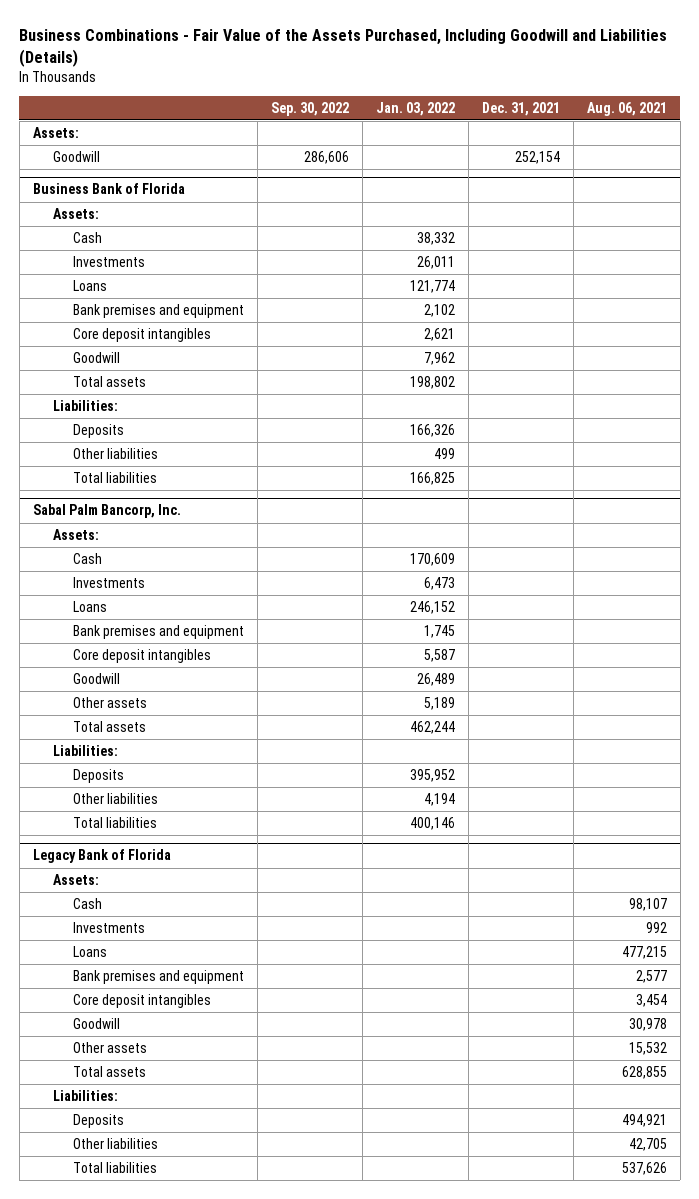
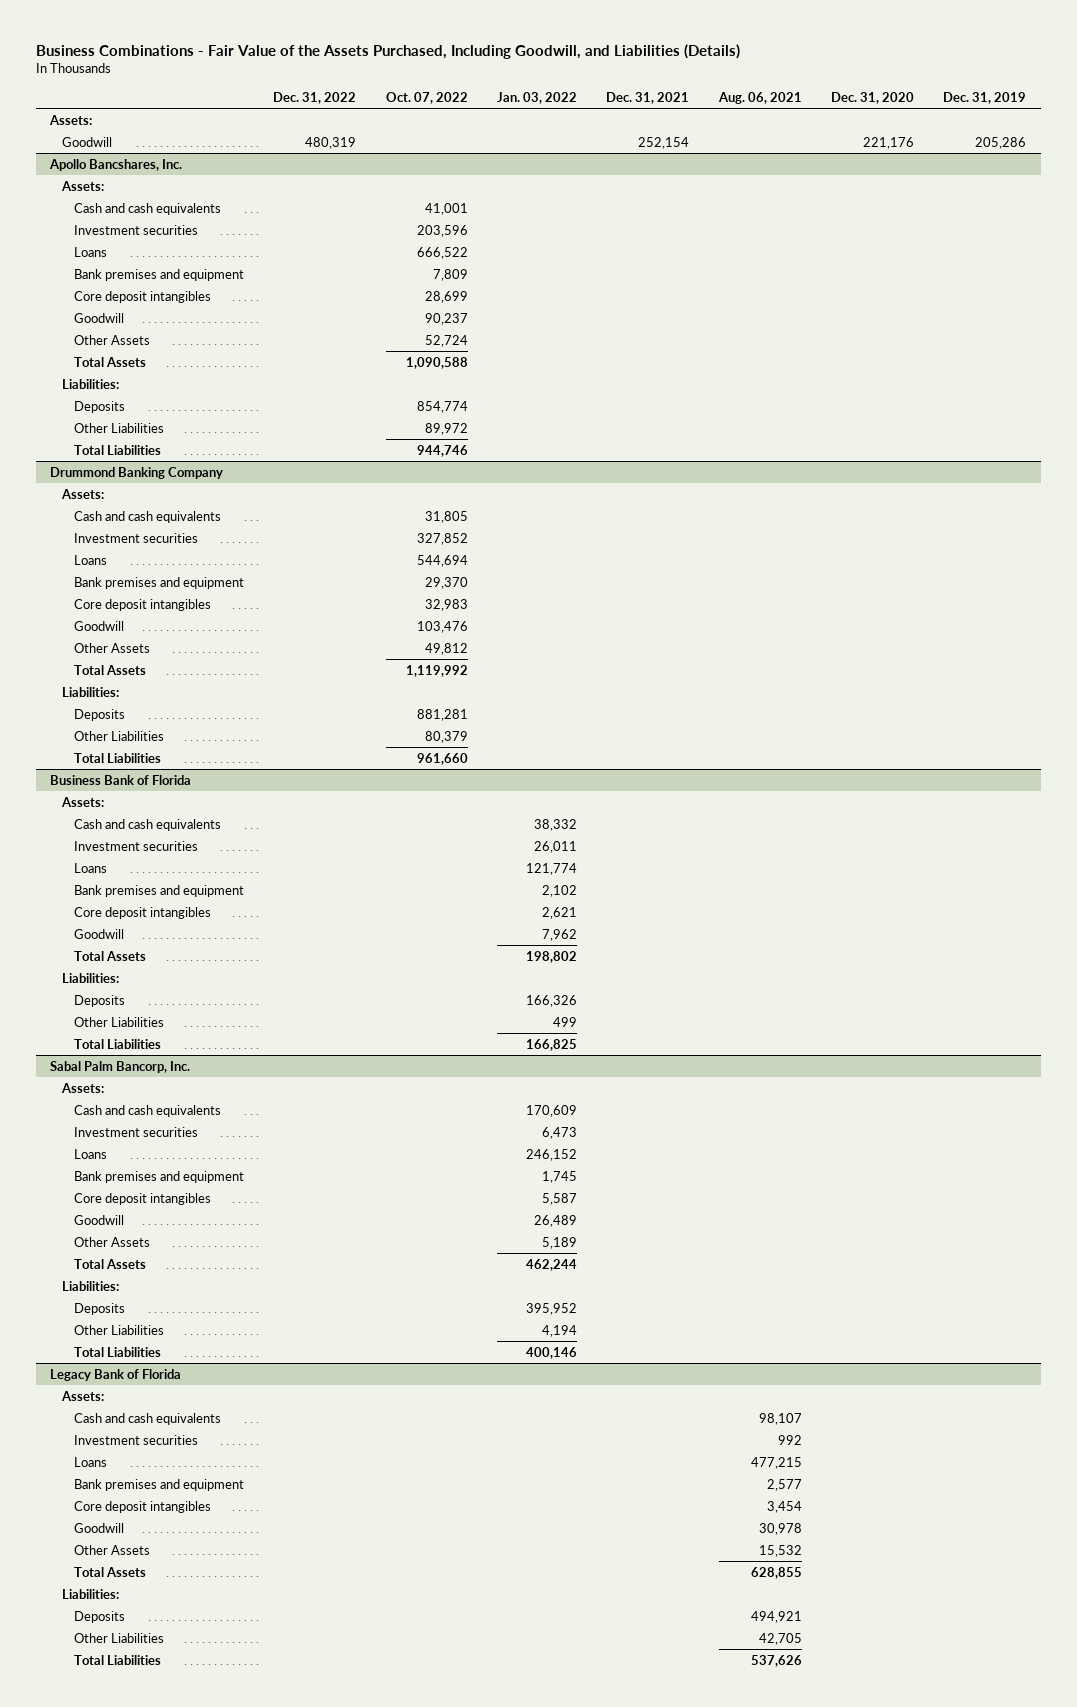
[19,28,668,67] Business Combinations - Fair Value of the Assets Purchased, Including Goodwill and Liabilities (Details) -> [35,43,740,59] Business Combinations - Fair Value of the Assets Purchased, Including Goodwill, and Liabilities (Details)
[270,101,349,116] Sep. 30, 2022 -> none
none -> [273,91,357,104] Dec. 31, 2022
none -> [385,91,468,104] Oct. 07, 2022
none -> [830,91,914,104] Dec. 31, 2020
none -> [943,91,1027,104] Dec. 31, 2019
none -> [49,158,183,171] Apollo Bancshares, Inc.
none -> [61,180,105,191] Assets:
none -> [74,202,222,215] Cash and cash equivalents
none -> [74,224,199,235] Investment securities
none -> [74,246,108,257] Loans
none -> [74,268,245,281] Bank premises and equipment
none -> [74,290,212,303] Core deposit intangibles
none -> [74,312,125,323] Goodwill
none -> [74,334,151,345] Other Assets
none -> [74,356,147,367] Total Assets
none -> [62,378,120,389] Liabilities:
none -> [74,400,126,413] Deposits
none -> [74,422,165,433] Other Liabilities
none -> [74,444,162,455] Total Liabilities
none -> [50,466,224,479] Drummond Banking Company
none -> [61,488,105,499] Assets:
none -> [74,510,222,523] Cash and cash equivalents
none -> [74,532,199,543] Investment securities
none -> [74,554,108,565] Loans
none -> [74,576,245,589] Bank premises and equipment
none -> [74,598,212,611] Core deposit intangibles
none -> [74,620,125,631] Goodwill
none -> [74,642,151,653] Other Assets
none -> [74,664,147,675] Total Assets
none -> [62,686,120,697] Liabilities:
none -> [74,708,126,721] Deposits
none -> [74,730,165,741] Other Liabilities
none -> [74,752,162,763] Total Liabilities
[72,232,102,244] Cash -> [74,818,222,831] Cash and cash equivalents
[72,256,145,268] Investments -> [74,840,199,851] Investment securities
[72,376,146,388] Total assets -> [74,950,147,961] Total Assets
[72,448,158,460] Other liabilities -> [74,1016,165,1027] Other Liabilities
[72,472,157,484] Total liabilities -> [74,1038,162,1049] Total Liabilities
[72,553,102,565] Cash -> [74,1104,222,1117] Cash and cash equivalents
[72,577,145,589] Investments -> [74,1126,199,1137] Investment securities
[72,697,147,709] Other assets -> [74,1236,151,1247] Other Assets
[72,721,146,733] Total assets -> [74,1258,147,1269] Total Assets
[72,793,158,805] Other liabilities -> [74,1324,165,1335] Other Liabilities
[72,817,157,829] Total liabilities -> [74,1346,162,1357] Total Liabilities
[72,898,102,910] Cash -> [74,1412,222,1425] Cash and cash equivalents
[72,922,145,934] Investments -> [74,1434,199,1445] Investment securities
[72,1042,147,1054] Other assets -> [74,1544,151,1555] Other Assets
[72,1066,146,1078] Total assets -> [74,1566,147,1577] Total Assets
[72,1138,158,1150] Other liabilities -> [74,1632,165,1643] Other Liabilities
[72,1162,157,1174] Total liabilities -> [74,1654,162,1665] Total Liabilities

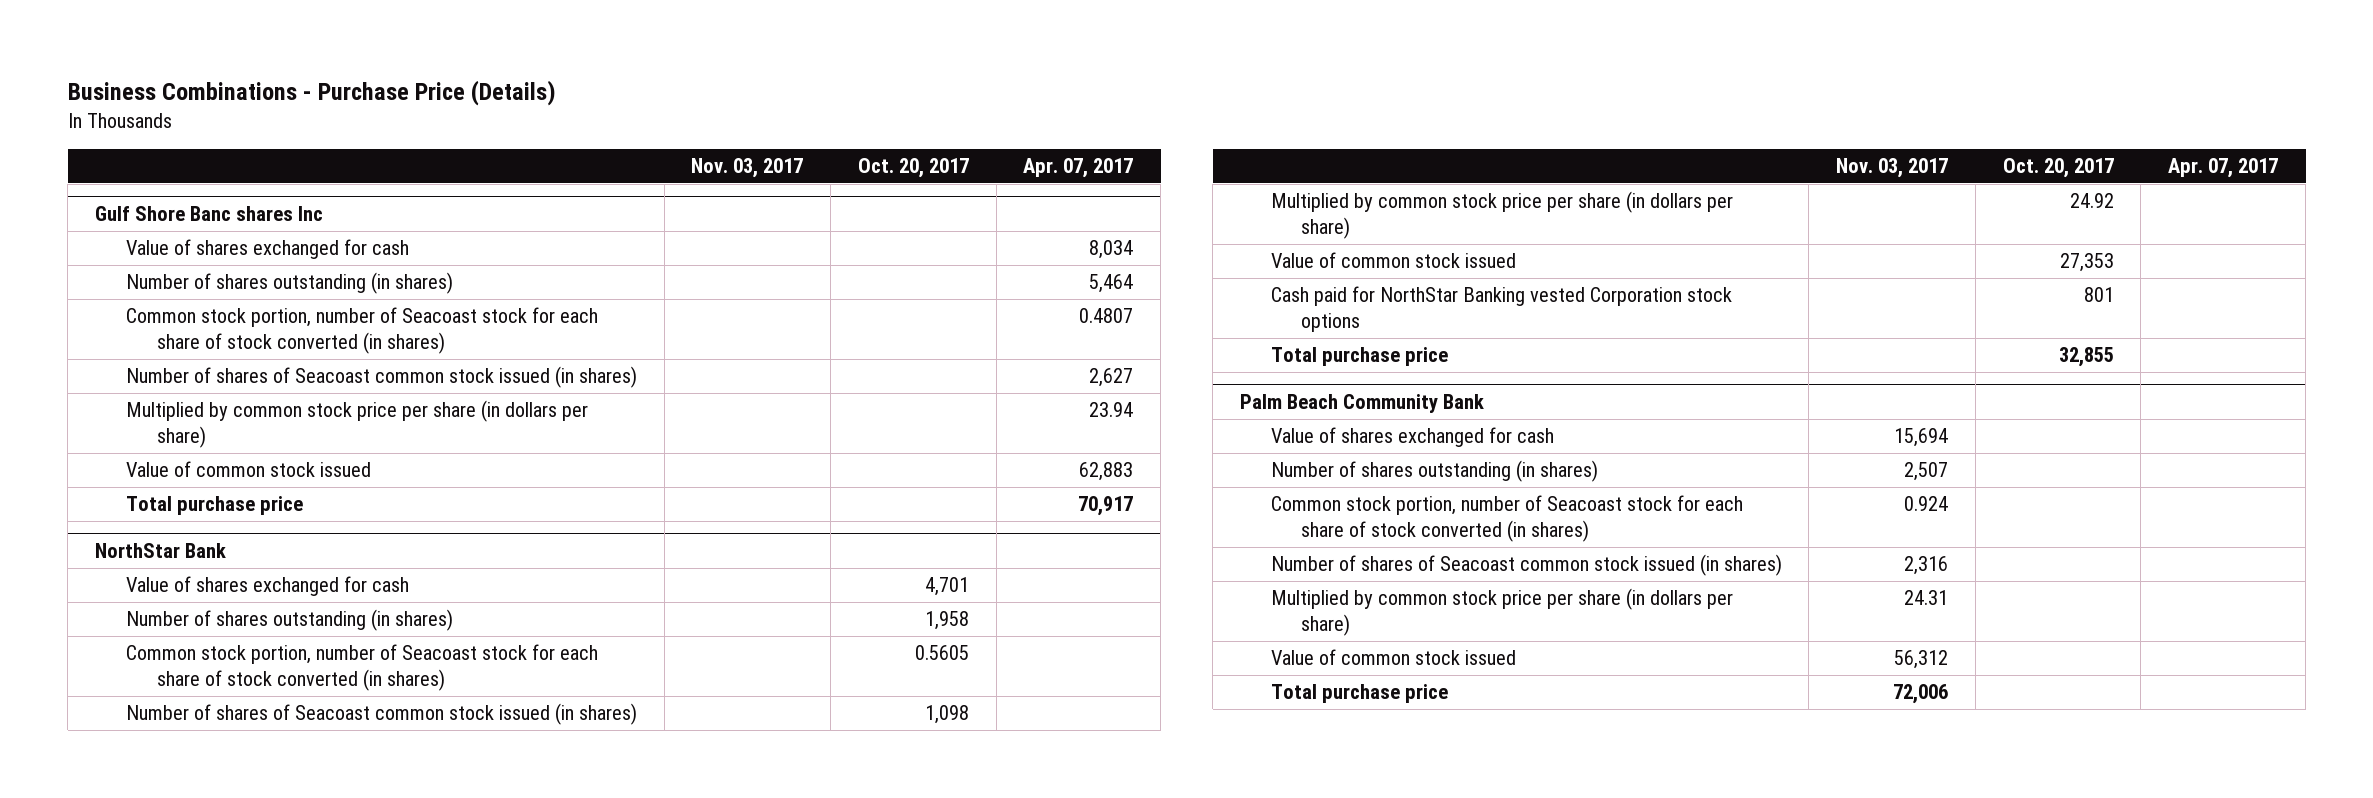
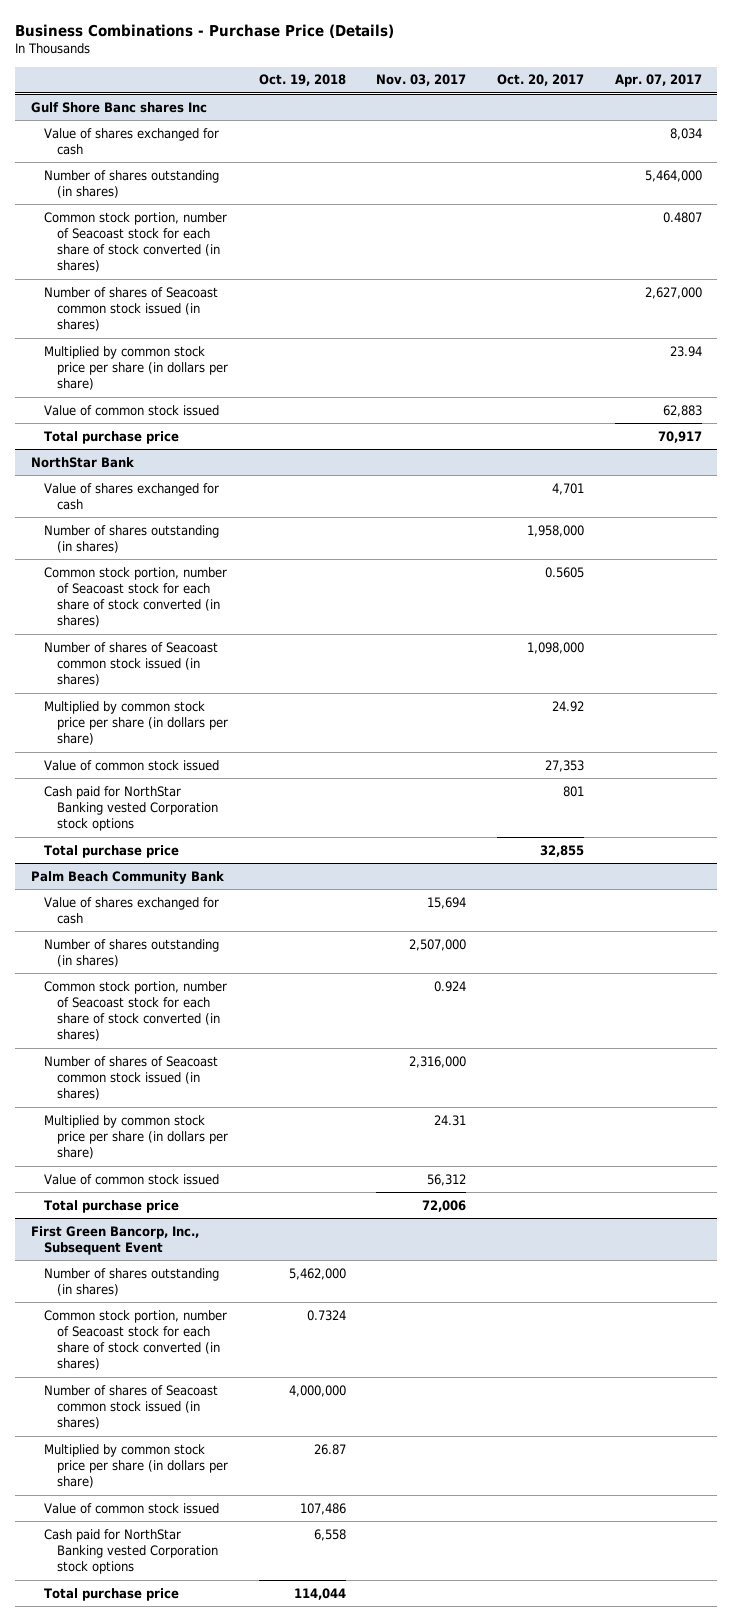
none -> [258,74,346,87] Oct. 19, 2018
[1089,274,1134,294] 5,464 -> [644,169,702,182] 5,464,000
[1089,368,1134,388] 2,627 -> [644,286,702,299] 2,627,000
[924,611,969,631] 1,958 -> [527,524,585,537] 1,958,000
[924,705,969,725] 1,098 -> [527,641,585,654] 1,098,000
[1904,462,1949,482] 2,507 -> [409,938,467,951] 2,507,000
[1904,556,1949,576] 2,316 -> [409,1055,467,1068] 2,316,000
none -> [30,1225,199,1256] First Green Bancorp, Inc., Subsequent Event
none -> [43,1267,219,1297] Number of shares outstanding (in shares)
none -> [43,1309,227,1371] Common stock portion, number of Seacoast stock for each share of stock converted (in shares)
none -> [43,1384,218,1430] Number of shares of Seacoast common stock issued (in shares)
none -> [43,1443,228,1489] Multiplied by common stock price per share (in dollars per share)
none -> [43,1502,219,1514] Value of common stock issued
none -> [43,1528,218,1575] Cash paid for NorthStar Banking vested Corporation stock options
none -> [43,1587,179,1601] Total purchase price

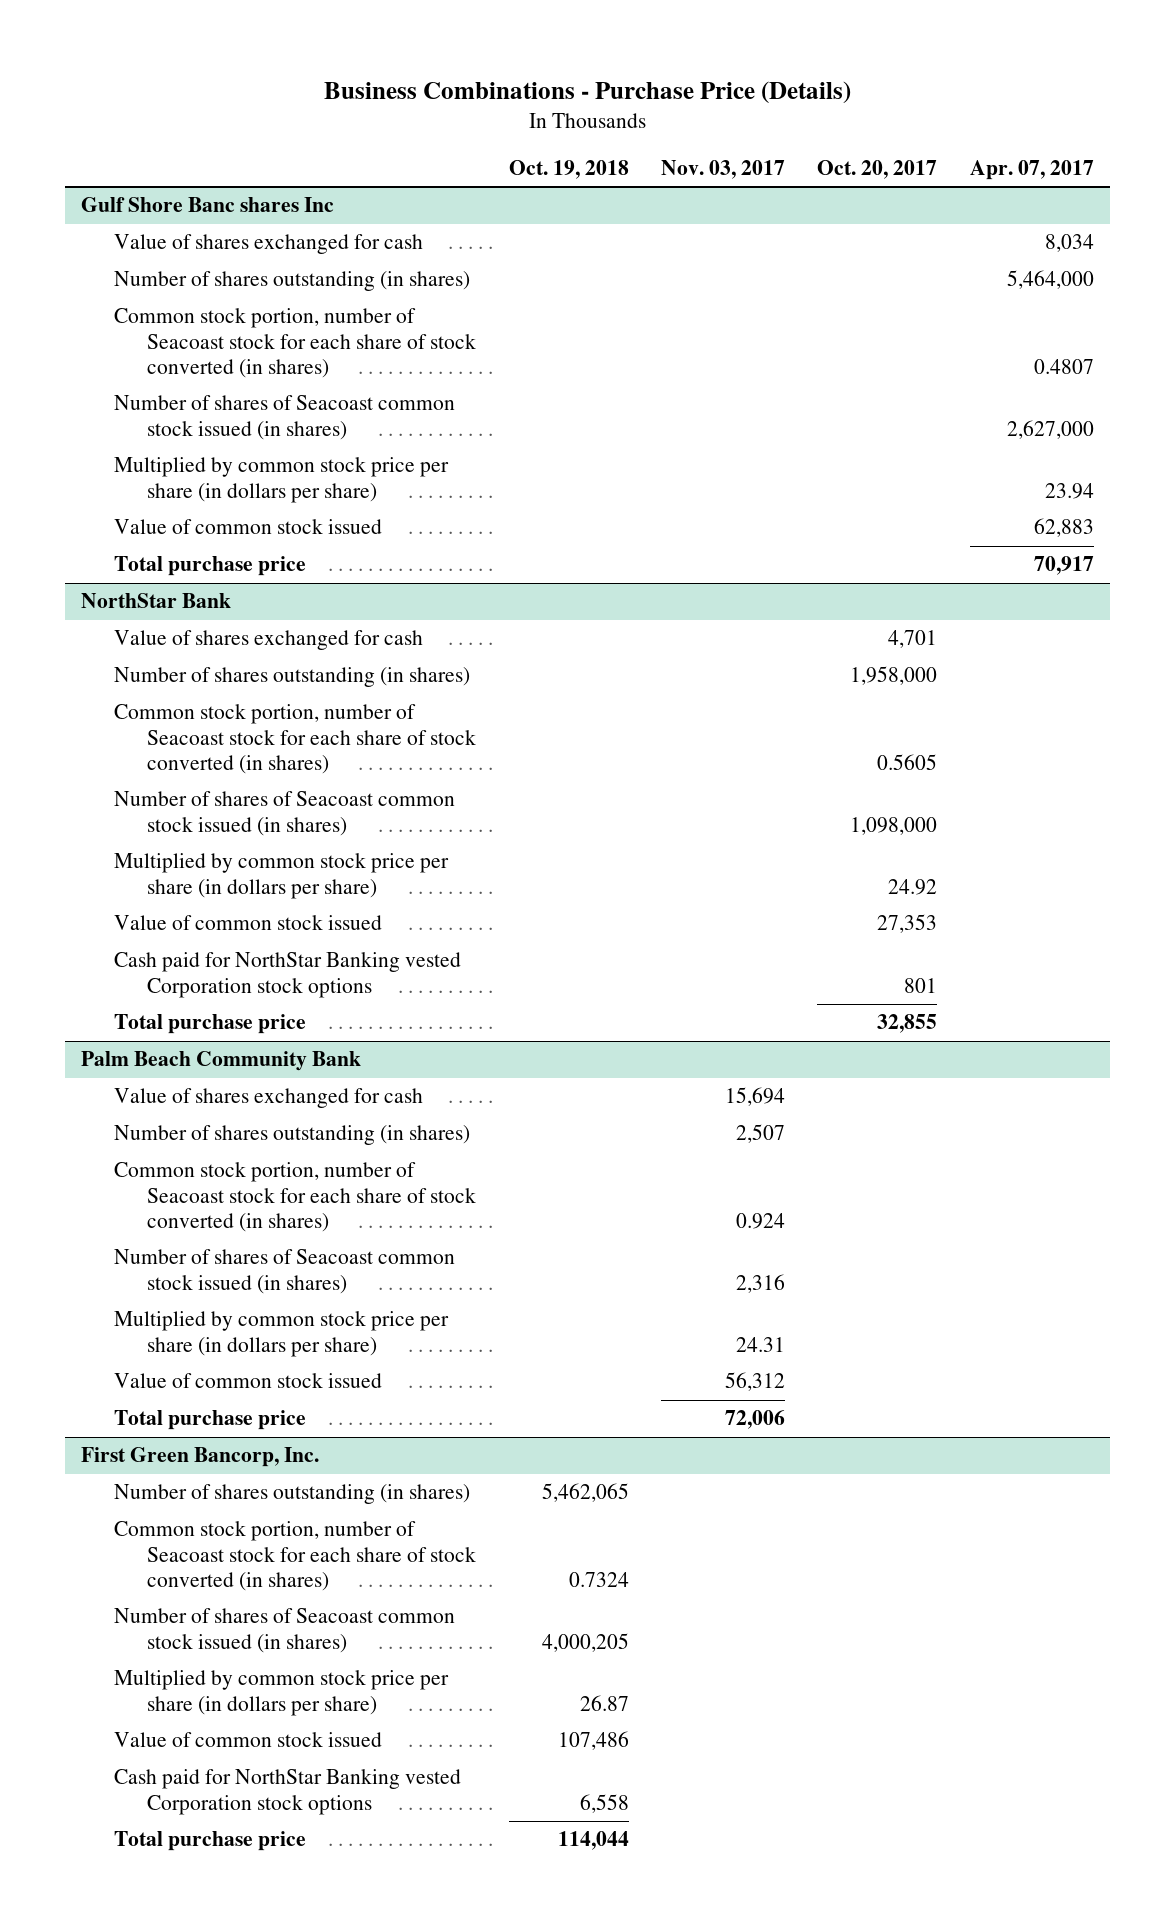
[409,938,467,951] 2,507,000 -> [736,1124,786,1144] 2,507
[409,1055,467,1068] 2,316,000 -> [736,1273,786,1293] 2,316
[30,1225,199,1256] First Green Bancorp, Inc., Subsequent Event -> [81,1447,320,1468] First Green Bancorp, Inc.
[288,1267,346,1280] 5,462,000 -> [541,1483,629,1503] 5,462,065
[288,1384,346,1397] 4,000,000 -> [541,1632,629,1652] 4,000,205

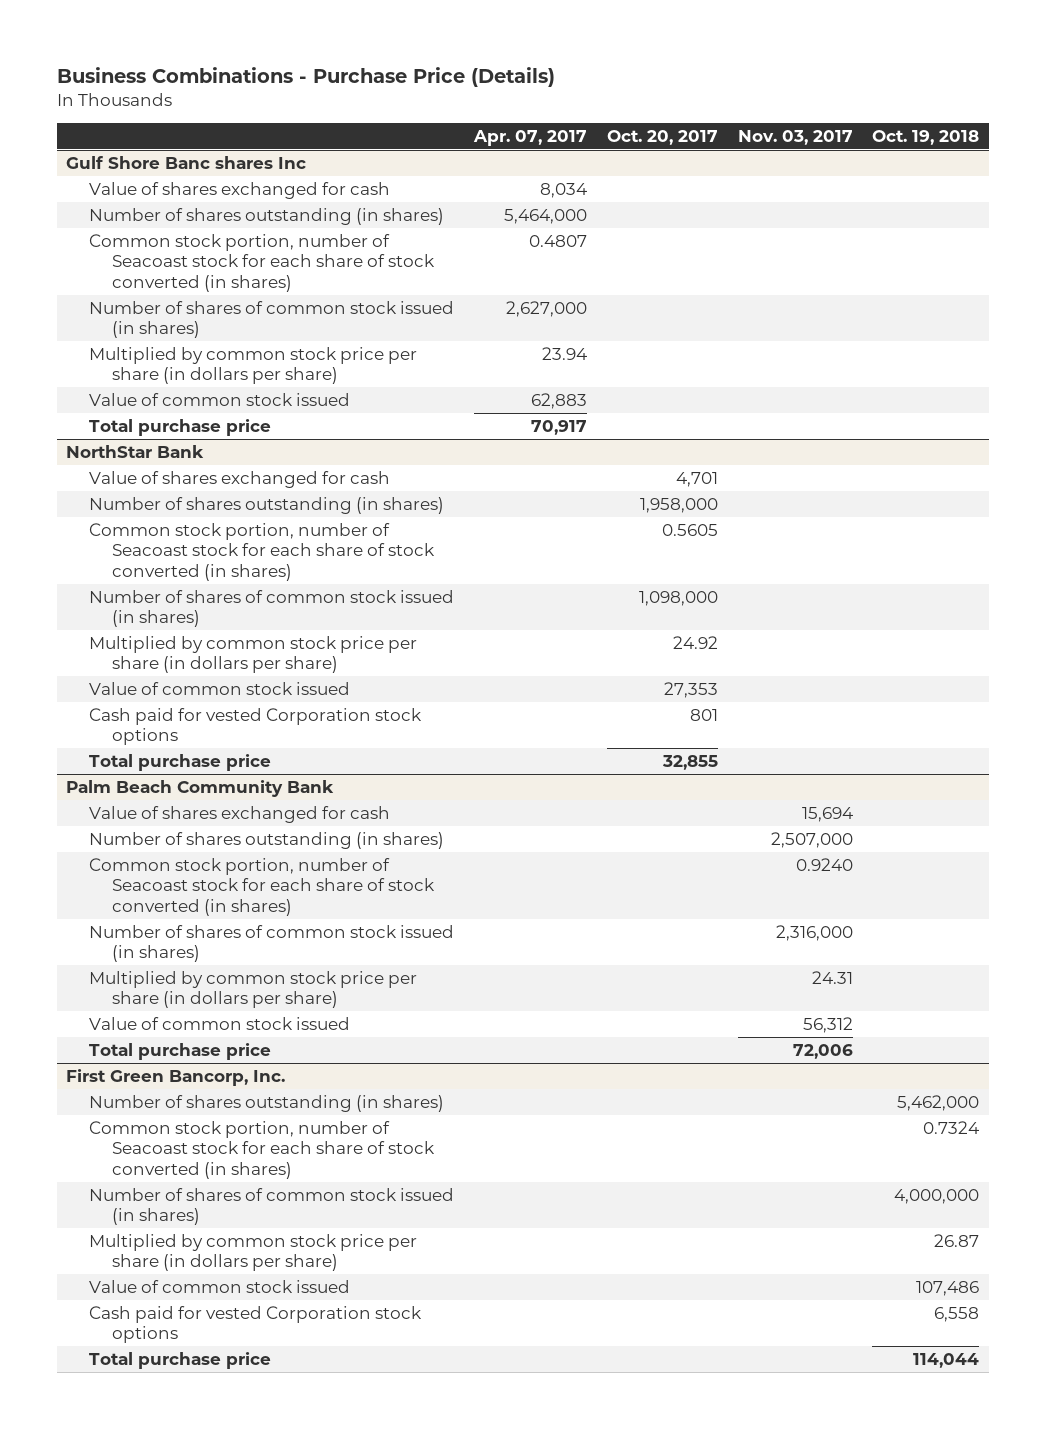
[114,395,456,440] Number of shares of Seacoast common stock issued (in shares) -> [89,300,455,339] Number of shares of common stock issued (in shares)
[114,791,456,836] Number of shares of Seacoast common stock issued (in shares) -> [89,589,455,628] Number of shares of common stock issued (in shares)
[114,952,462,998] Cash paid for NorthStar Banking vested Corporation stock options -> [89,707,423,746] Cash paid for vested Corporation stock options
[736,1124,786,1144] 2,507 -> [770,831,853,848] 2,507,000
[736,1212,786,1229] 0.924 -> [795,857,853,871] 0.9240
[114,1249,456,1294] Number of shares of Seacoast common stock issued (in shares) -> [89,924,455,963] Number of shares of common stock issued (in shares)
[736,1273,786,1293] 2,316 -> [775,924,853,941] 2,316,000
[541,1483,629,1503] 5,462,065 -> [897,1094,980,1111] 5,462,000
[114,1608,456,1653] Number of shares of Seacoast common stock issued (in shares) -> [89,1187,455,1226] Number of shares of common stock issued (in shares)
[541,1632,629,1652] 4,000,205 -> [894,1188,980,1204] 4,000,000
[114,1769,462,1815] Cash paid for NorthStar Banking vested Corporation stock options -> [89,1305,423,1344] Cash paid for vested Corporation stock options

